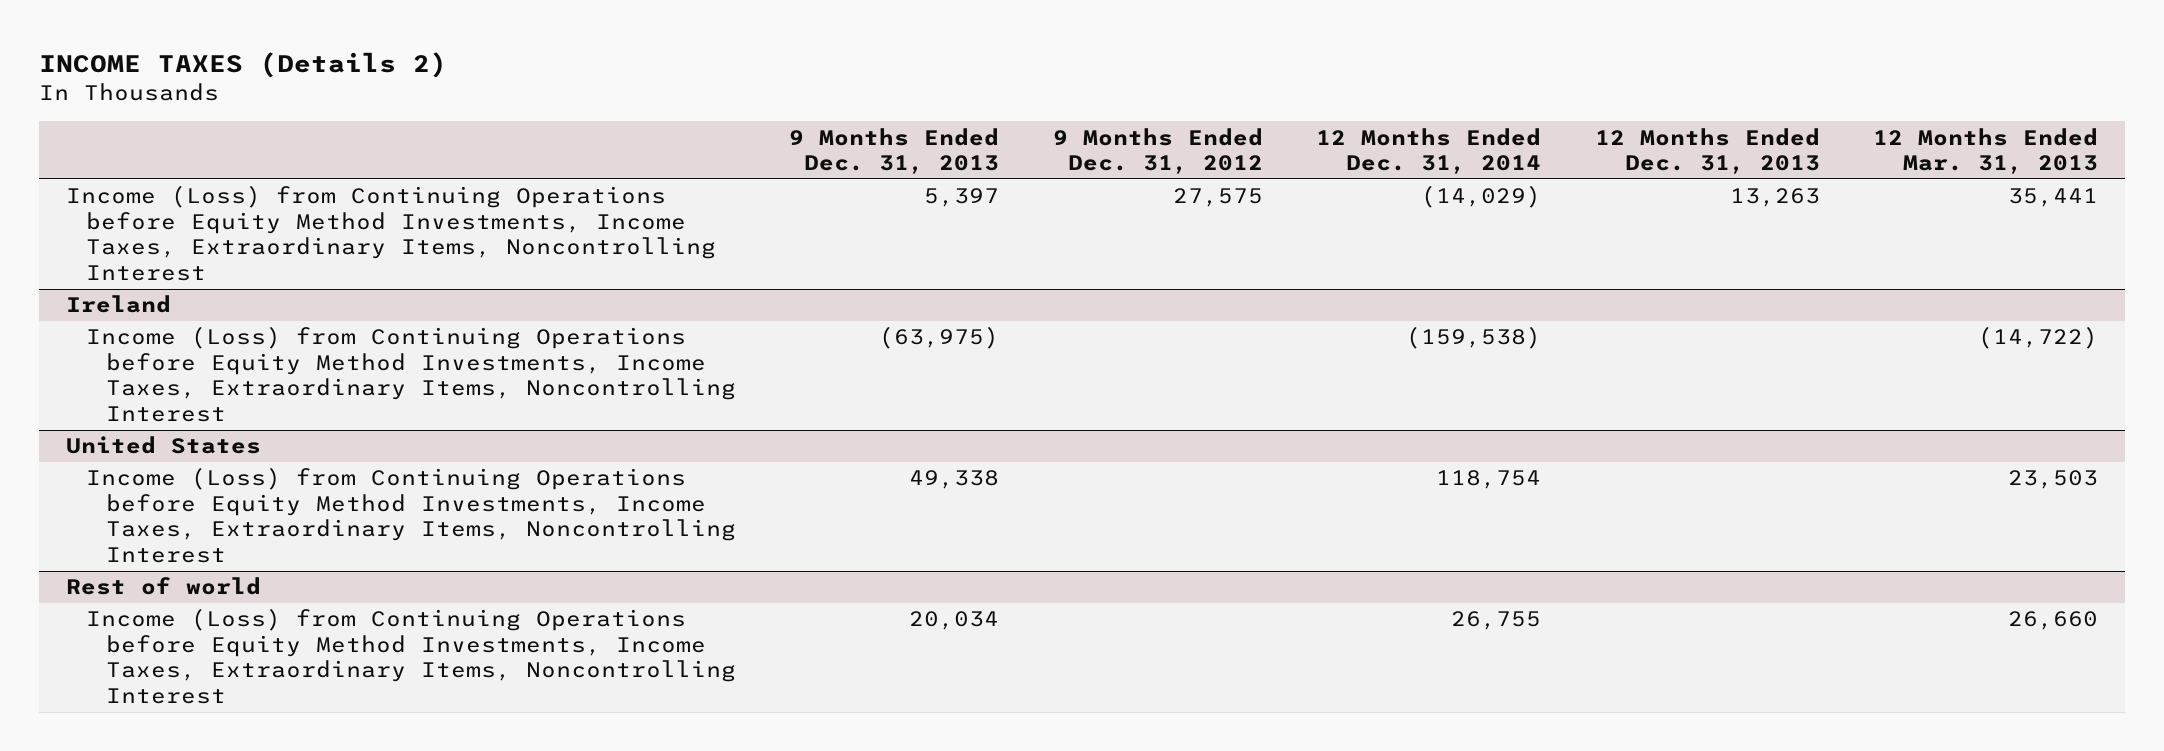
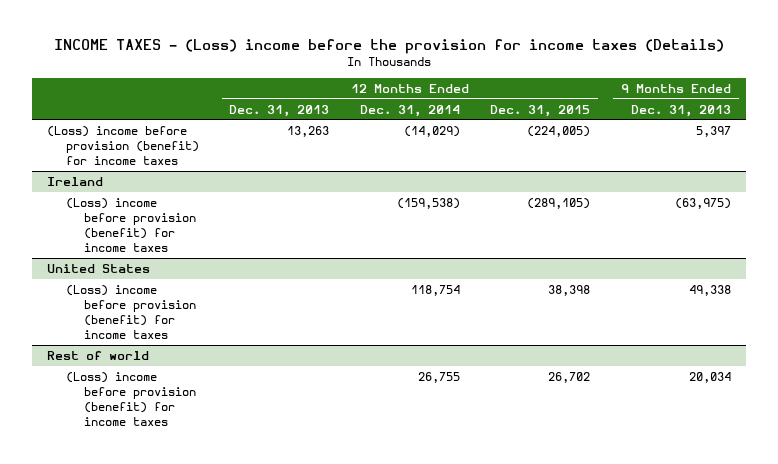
[39,52,448,79] INCOME TAXES (Details 2) -> [54,39,725,55] INCOME TAXES - (Loss) income before the provision for income taxes (Details)
[1052,127,1263,175] 9 Months Ended Dec. 31, 2012 -> none
[1873,127,2099,175] 12 Months Ended Mar. 31, 2013 -> none
none -> [490,104,591,117] Dec. 31, 2015
[66,185,717,282] Income (Loss) from Continuing Operations before Equity Method Investments, Income Taxes, Extraordinary Items, Noncontrolling Interest -> [47,125,199,165] (Loss) income before provision (benefit) for income taxes
[86,326,737,423] Income (Loss) from Continuing Operations before Equity Method Investments, Income Taxes, Extraordinary Items, Noncontrolling Interest -> [65,197,197,252] (Loss) income before provision (benefit) for income taxes
[86,467,737,564] Income (Loss) from Continuing Operations before Equity Method Investments, Income Taxes, Extraordinary Items, Noncontrolling Interest -> [65,284,197,339] (Loss) income before provision (benefit) for income taxes
[86,608,737,705] Income (Loss) from Continuing Operations before Equity Method Investments, Income Taxes, Extraordinary Items, Noncontrolling Interest -> [65,371,197,426] (Loss) income before provision (benefit) for income taxes

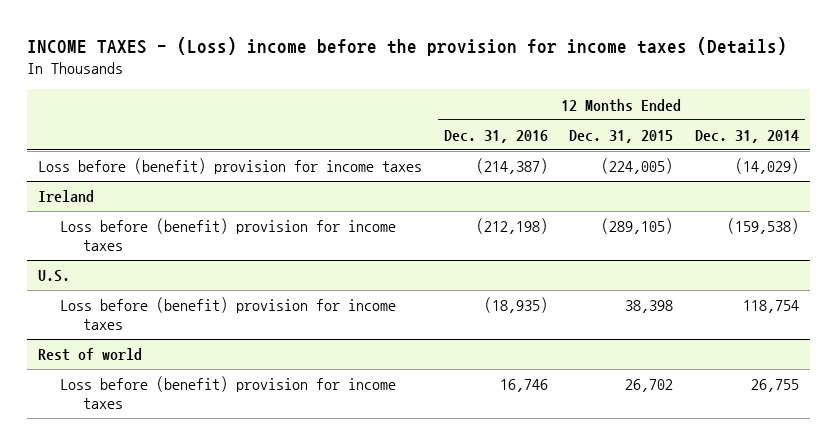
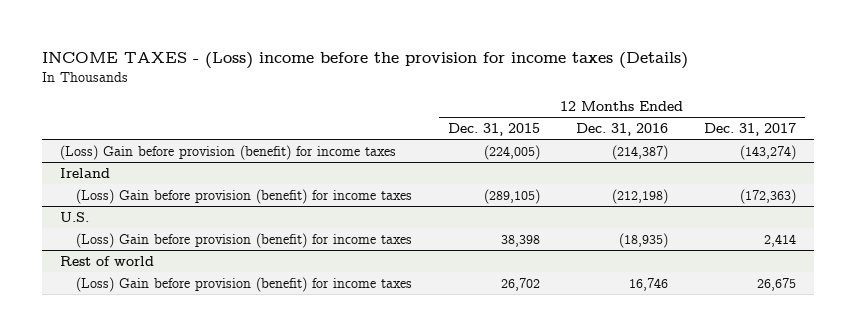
[695,129,800,143] Dec. 31, 2014 -> none
none -> [703,122,796,136] Dec. 31, 2017
[37,158,422,175] Loss before (benefit) provision for income taxes -> [60,144,397,160] (Loss) Gain before provision (benefit) for income taxes
[60,218,397,251] Loss before (benefit) provision for income taxes -> [76,188,413,204] (Loss) Gain before provision (benefit) for income taxes
[60,297,397,330] Loss before (benefit) provision for income taxes -> [76,232,413,248] (Loss) Gain before provision (benefit) for income taxes
[60,376,397,409] Loss before (benefit) provision for income taxes -> [76,276,413,292] (Loss) Gain before provision (benefit) for income taxes

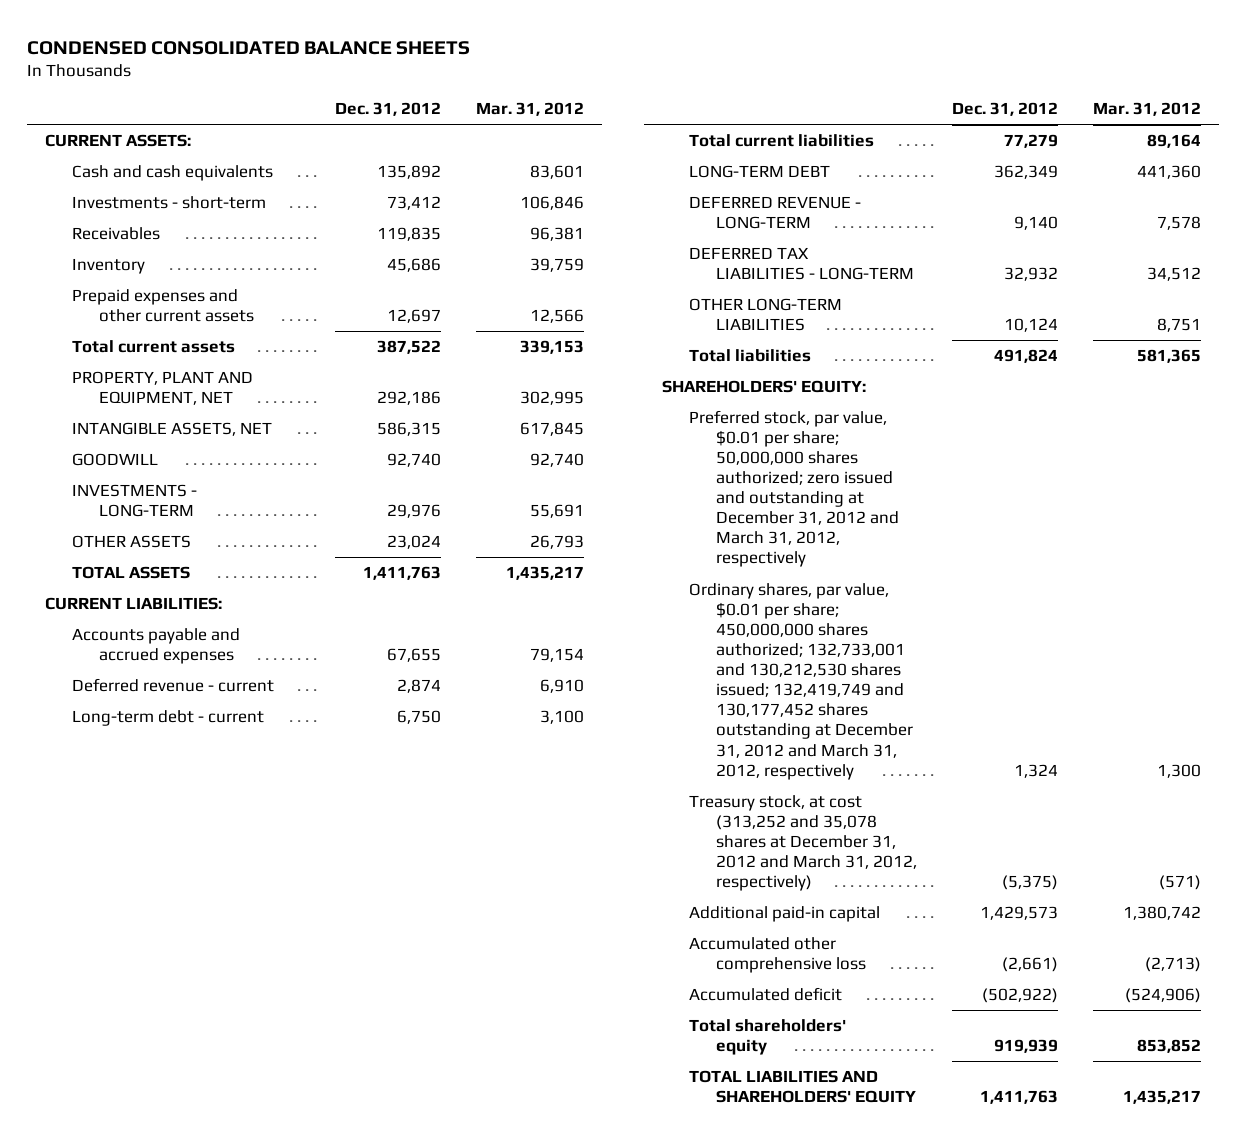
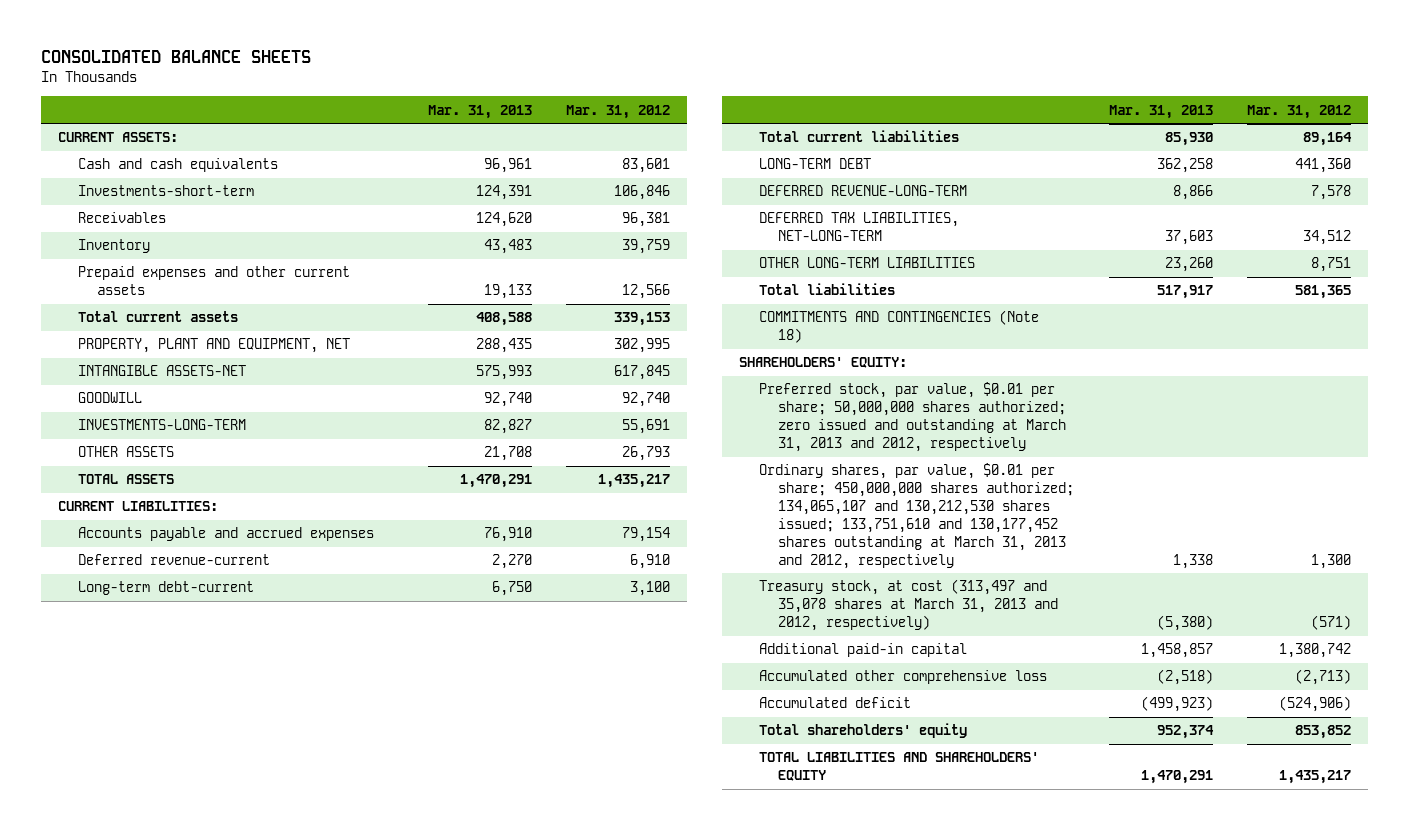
[27,40,471,55] CONDENSED CONSOLIDATED BALANCE SHEETS -> [41,50,312,64] CONSOLIDATED BALANCE SHEETS
[335,102,442,117] Dec. 31, 2012 -> none
none -> [427,104,532,119] Mar. 31, 2013
[71,196,266,210] Investments - short-term -> [77,185,254,197] Investments-short-term
[71,422,272,437] INTANGIBLE ASSETS, NET -> [77,365,246,377] INTANGIBLE ASSETS-NET
[71,484,197,518] INVESTMENTS - LONG-TERM -> [77,419,246,431] INVESTMENTS-LONG-TERM
[71,678,274,693] Deferred revenue - current -> [77,554,270,566] Deferred revenue-current
[71,710,264,727] Long-term debt - current -> [77,581,254,596] Long-term debt-current
[688,196,861,230] DEFERRED REVENUE - LONG-TERM -> [758,185,967,197] DEFERRED REVENUE-LONG-TERM
[688,247,914,281] DEFERRED TAX LIABILITIES - LONG-TERM -> [758,212,959,242] DEFERRED TAX LIABILITIES, NET-LONG-TERM
none -> [758,310,1039,344] COMMITMENTS AND CONTINGENCIES (Note 18)
[688,410,899,568] Preferred stock, par value, $0.01 per share; 50,000,000 shares authorized; zero issued and outstanding at December 31, 2012 and March 31, 2012, respectively -> [758,382,1067,453] Preferred stock, par value, $0.01 per share; 50,000,000 shares authorized; zero issued and outstanding at March 31, 2013 and 2012, respectively
[688,583,913,780] Ordinary shares, par value, $0.01 per share; 450,000,000 shares authorized; 132,733,001 and 130,212,530 shares issued; 132,419,749 and 130,177,452 shares outstanding at December 31, 2012 and March 31, 2012, respectively -> [758,463,1075,569] Ordinary shares, par value, $0.01 per share; 450,000,000 shares authorized; 134,065,107 and 130,212,530 shares issued; 133,751,610 and 130,177,452 shares outstanding at March 31, 2013 and 2012, respectively
[688,795,917,892] Treasury stock, at cost (313,252 and 35,078 shares at December 31, 2012 and March 31, 2012, respectively) -> [758,579,1059,632] Treasury stock, at cost (313,497 and 35,078 shares at March 31, 2013 and 2012, respectively)

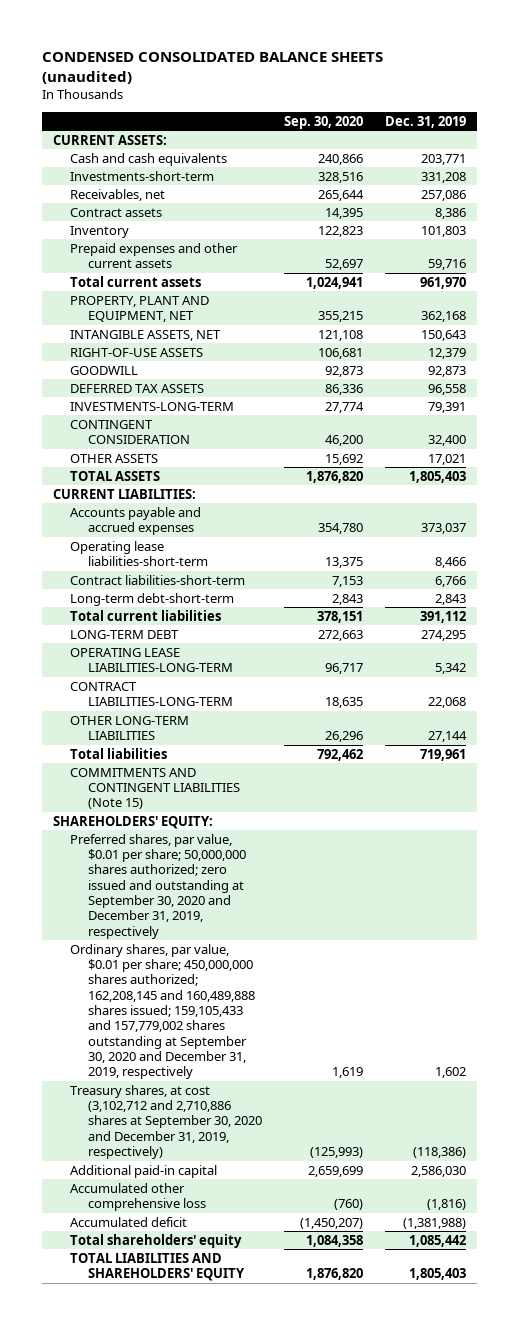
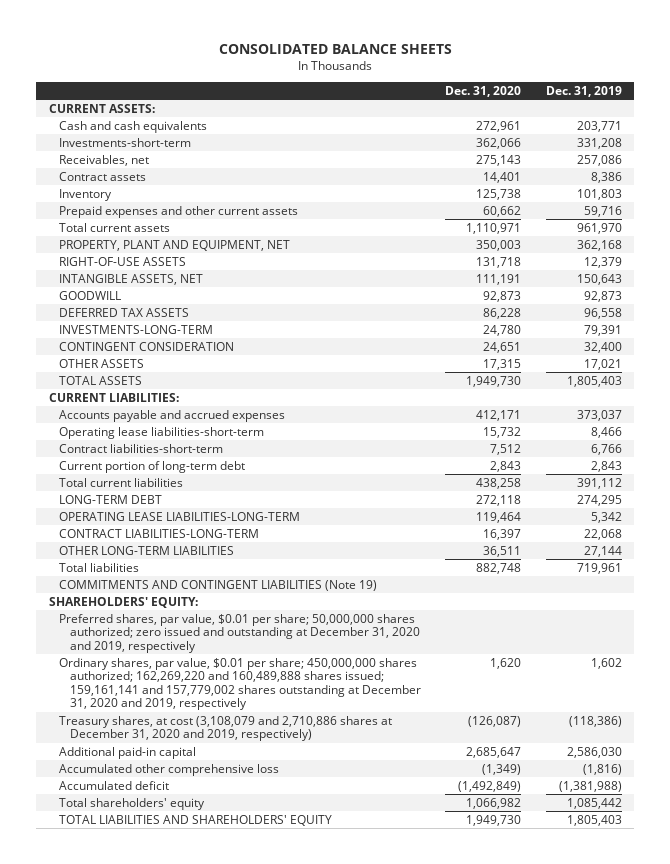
[41,51,383,84] CONDENSED CONSOLIDATED BALANCE SHEETS (unaudited) -> [219,44,453,55] CONSOLIDATED BALANCE SHEETS
[283,115,363,129] Sep. 30, 2020 -> none
none -> [445,85,522,97] Dec. 31, 2020
[70,329,222,341] INTANGIBLE ASSETS, NET -> [59,273,204,285] INTANGIBLE ASSETS, NET
[70,592,235,606] Long-term debt-short-term -> [59,460,246,473] Current portion of long-term debt
[70,767,241,810] COMMITMENTS AND CONTINGENT LIABILITIES (Note 15) -> [59,579,378,591] COMMITMENTS AND CONTINGENT LIABILITIES (Note 19)
[70,833,247,939] Preferred shares, par value, $0.01 per share; 50,000,000 shares authorized; zero issued and outstanding at September 30, 2020 and December 31, 2019, respectively -> [59,613,420,653] Preferred shares, par value, $0.01 per share; 50,000,000 shares authorized; zero issued and outstanding at December 31, 2020 and 2019, respectively
[70,943,256,1080] Ordinary shares, par value, $0.01 per share; 450,000,000 shares authorized; 162,208,145 and 160,489,888 shares issued; 159,105,433 and 157,779,002 shares outstanding at September 30, 2020 and December 31, 2019, respectively -> [59,657,421,711] Ordinary shares, par value, $0.01 per share; 450,000,000 shares authorized; 162,269,220 and 160,489,888 shares issued; 159,161,141 and 157,779,002 shares outstanding at December 31, 2020 and 2019, respectively
[70,1084,263,1160] Treasury shares, at cost (3,102,712 and 2,710,886 shares at September 30, 2020 and December 31, 2019, respectively) -> [59,715,393,742] Treasury shares, at cost (3,108,079 and 2,710,886 shares at December 31, 2020 and 2019, respectively)

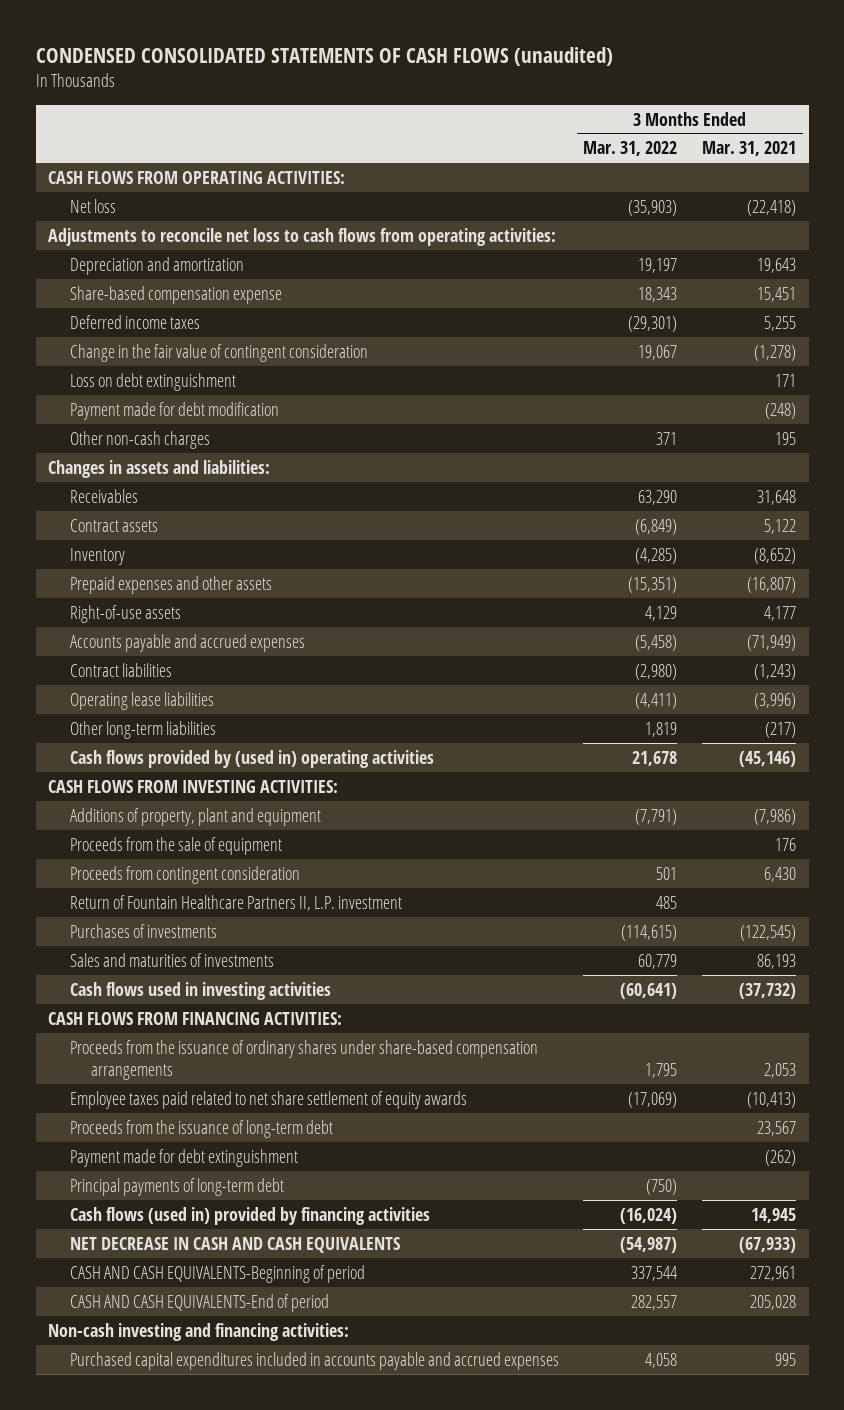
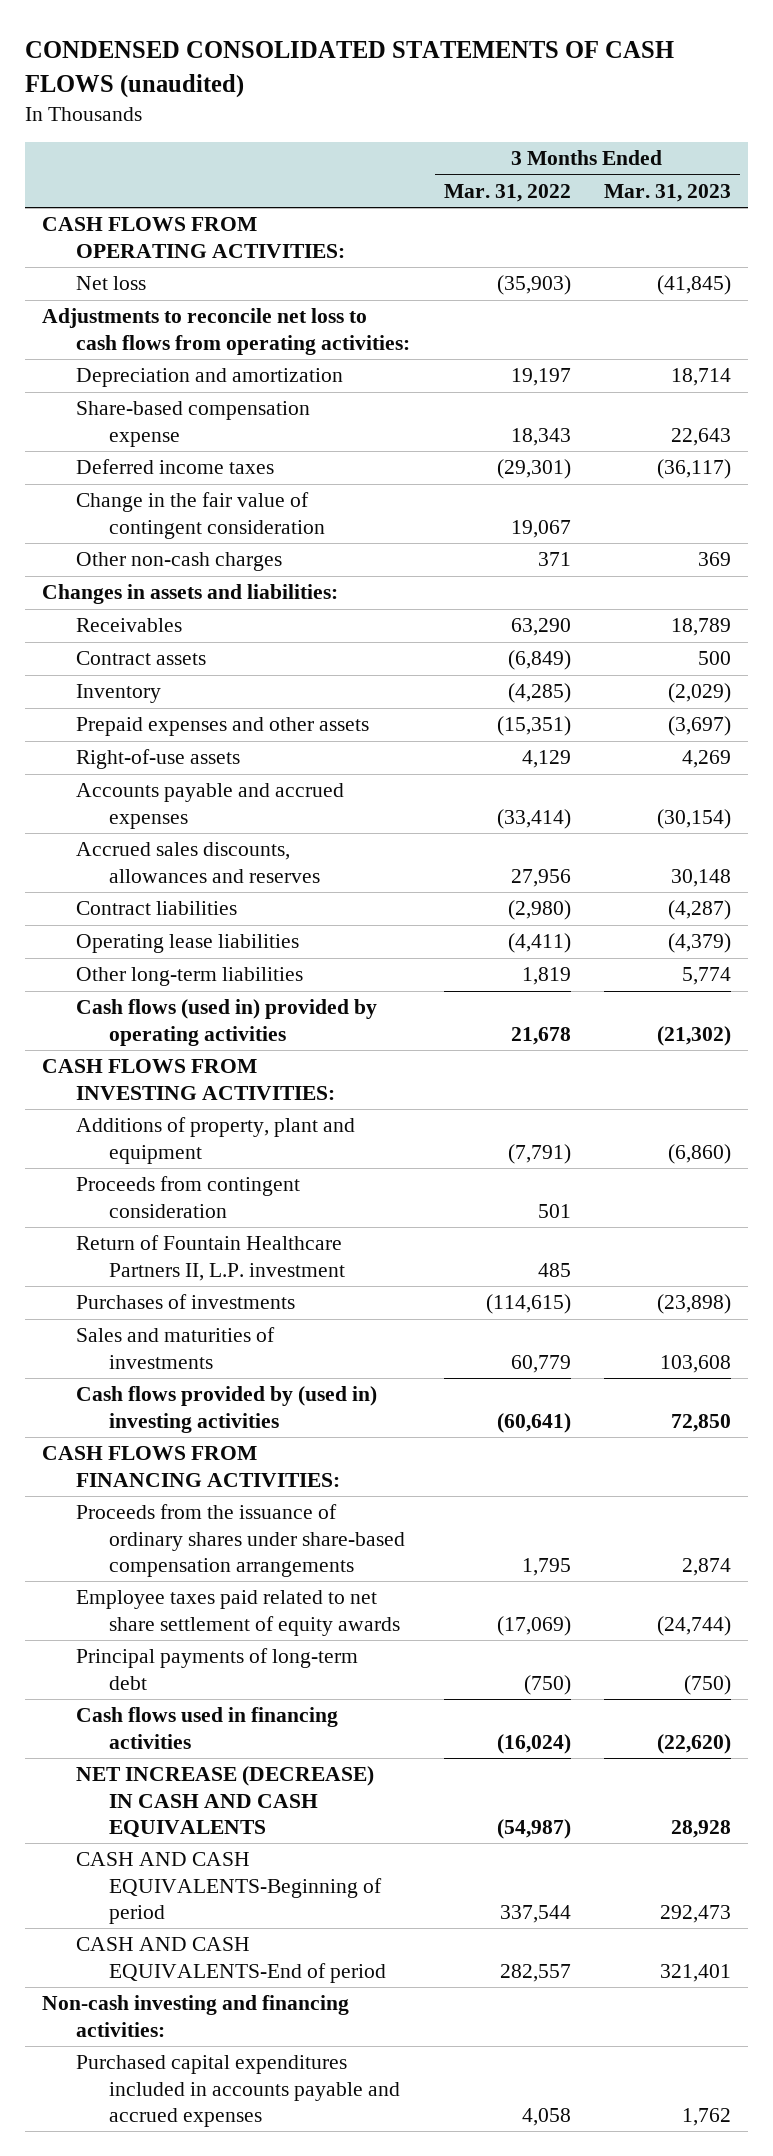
[702,141,797,157] Mar. 31, 2021 -> none
none -> [604,183,732,202] Mar. 31, 2023
[69,372,236,391] Loss on debt extinguishment -> none
[69,401,279,420] Payment made for debt modification -> none
[635,634,678,651] (5,458) -> [496,808,571,829] (33,414)
none -> [75,842,321,883] Accrued sales discounts, allowances and reserves
[69,749,434,768] Cash flows provided by (used in) operating activities -> [75,999,377,1046] Cash flows (used in) provided by operating activities
[69,836,282,855] Proceeds from the sale of equipment -> none
[69,981,331,1000] Cash flows used in investing activities -> [75,1386,377,1433] Cash flows provided by (used in) investing activities
[69,1119,333,1138] Proceeds from the issuance of long-term debt -> none
[69,1148,298,1167] Payment made for debt extinguishment -> none
[69,1206,430,1225] Cash flows (used in) provided by financing activities -> [75,1707,338,1749] Cash flows used in financing activities
[69,1236,400,1253] NET DECREASE IN CASH AND CASH EQUIVALENTS -> [75,1766,374,1838] NET INCREASE (DECREASE) IN CASH AND CASH EQUIVALENTS

